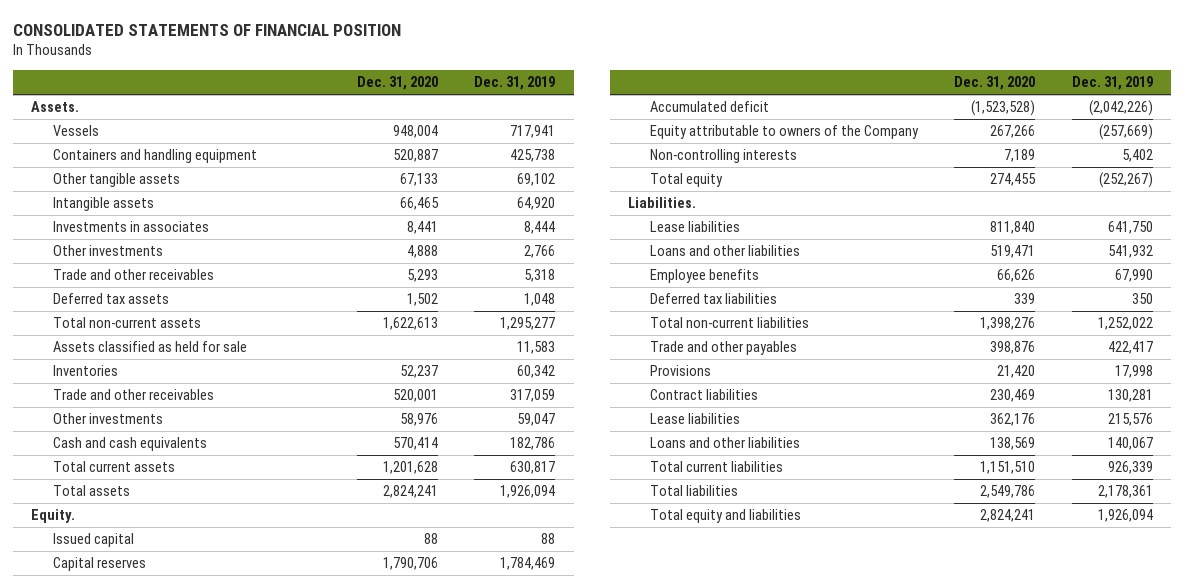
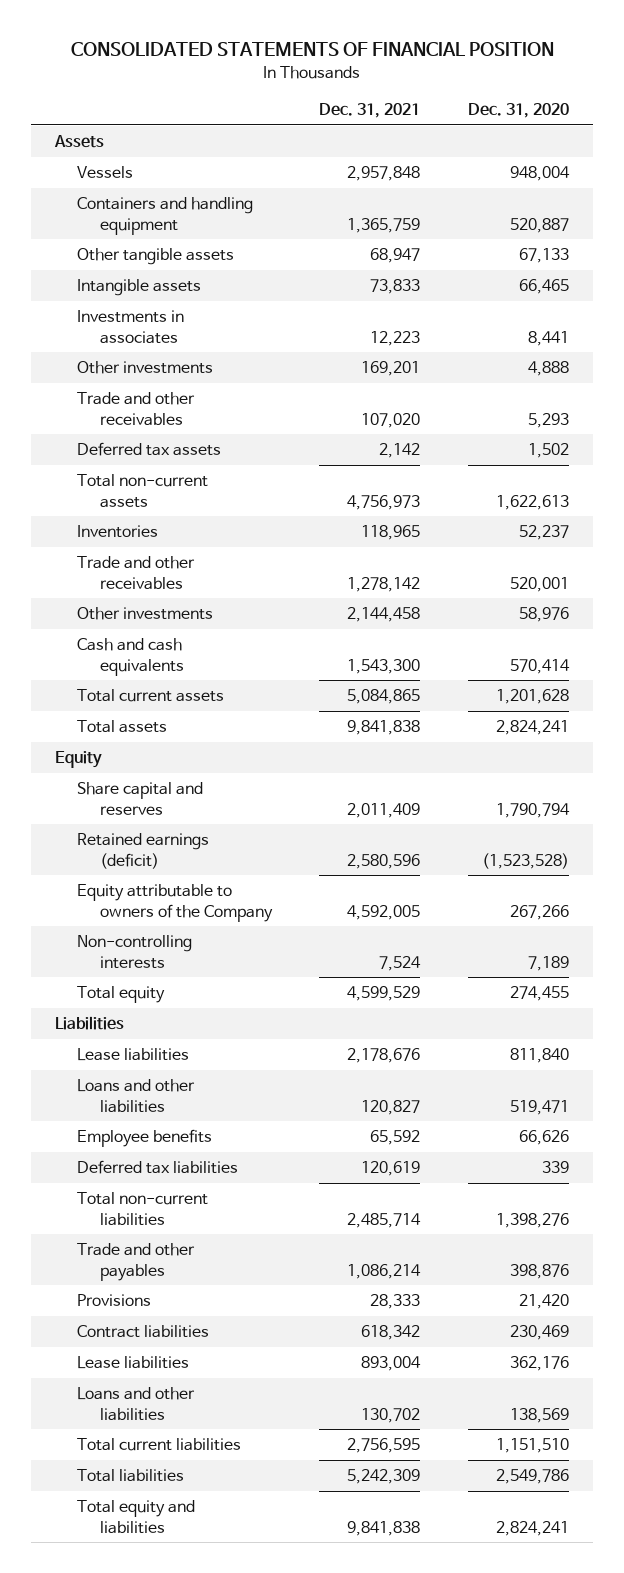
[474,76,556,91] Dec. 31, 2019 -> none
none -> [319,103,421,119] Dec. 31, 2021
[31,101,80,113] Assets. -> [53,135,104,149] Assets
[52,341,247,353] Assets classified as held for sale -> none
[52,533,134,548] Issued capital -> none
[31,509,76,524] Equity. -> [54,751,102,769] Equity
[52,557,146,572] Capital reserves -> [77,782,204,815] Share capital and reserves
[383,557,439,571] 1,790,706 -> [495,802,570,818] 1,790,794
[649,101,769,113] Accumulated deficit -> [77,833,210,869] Retained earnings (deficit)
[628,197,697,209] Liabilities. -> [54,1016,124,1031] Liabilities

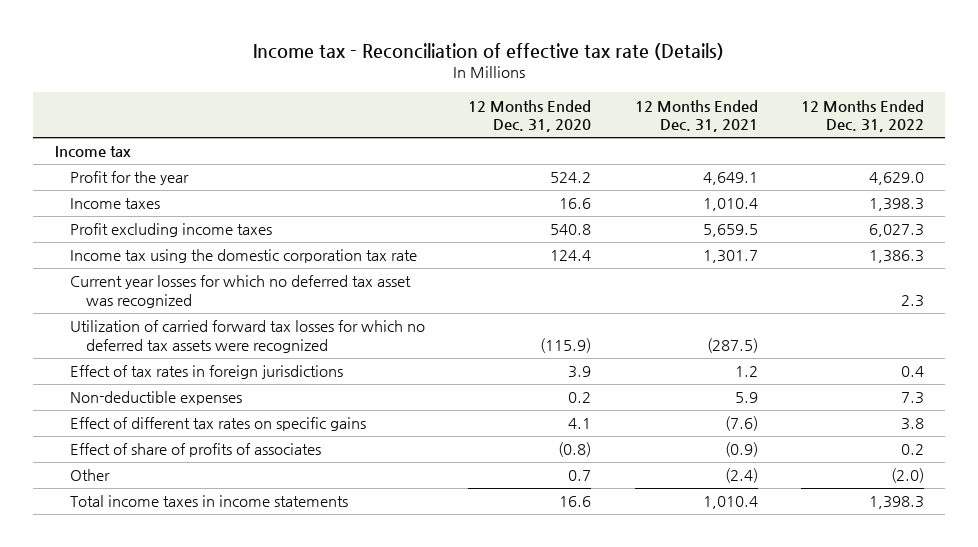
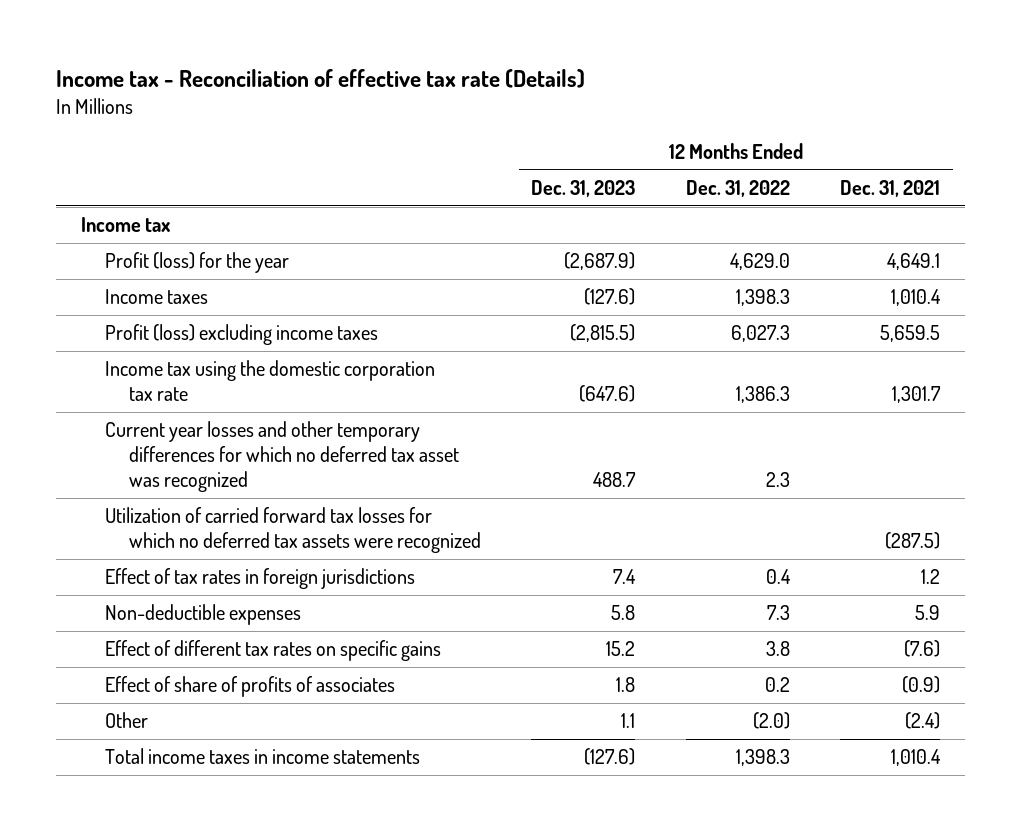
[468,99,592,133] 12 Months Ended Dec. 31, 2020 -> none
none -> [531,179,636,197] Dec. 31, 2023
[70,171,190,186] Profit for the year -> [105,252,290,274] Profit (loss) for the year
[70,223,273,238] Profit excluding income taxes -> [105,324,379,346] Profit (loss) excluding income taxes
[70,275,412,309] Current year losses for which no deferred tax asset was recognized -> [105,421,459,493] Current year losses and other temporary differences for which no deferred tax asset was recognized

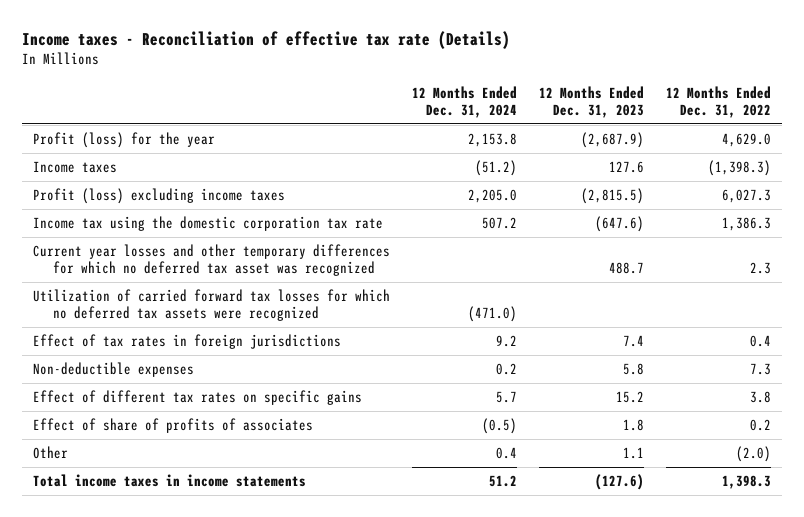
[56,69,586,89] Income tax - Reconciliation of effective tax rate (Details) -> [22,30,511,49] Income taxes - Reconciliation of effective tax rate (Details)
[840,179,941,197] Dec. 31, 2021 -> none
none -> [412,85,518,118] 12 Months Ended Dec. 31, 2024
[81,217,171,233] Income tax -> none
[584,288,636,306] (127.6) -> [609,160,645,173] 127.6
[735,289,790,307] 1,398.3 -> [708,159,772,176] (1,398.3)

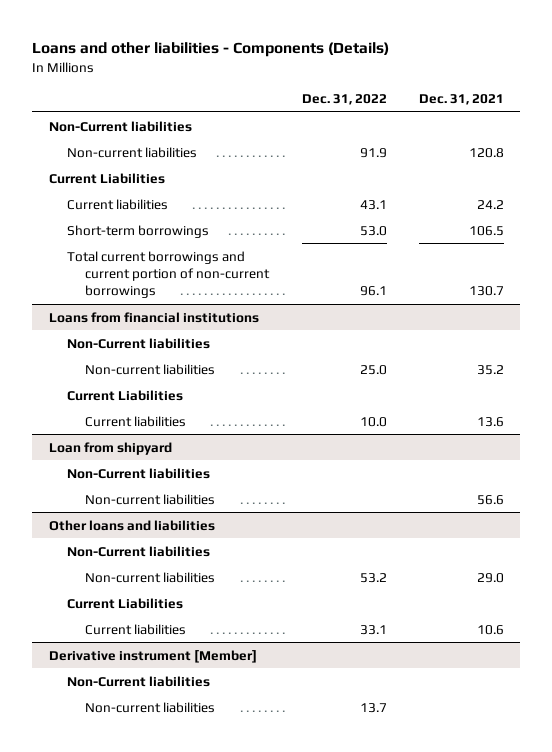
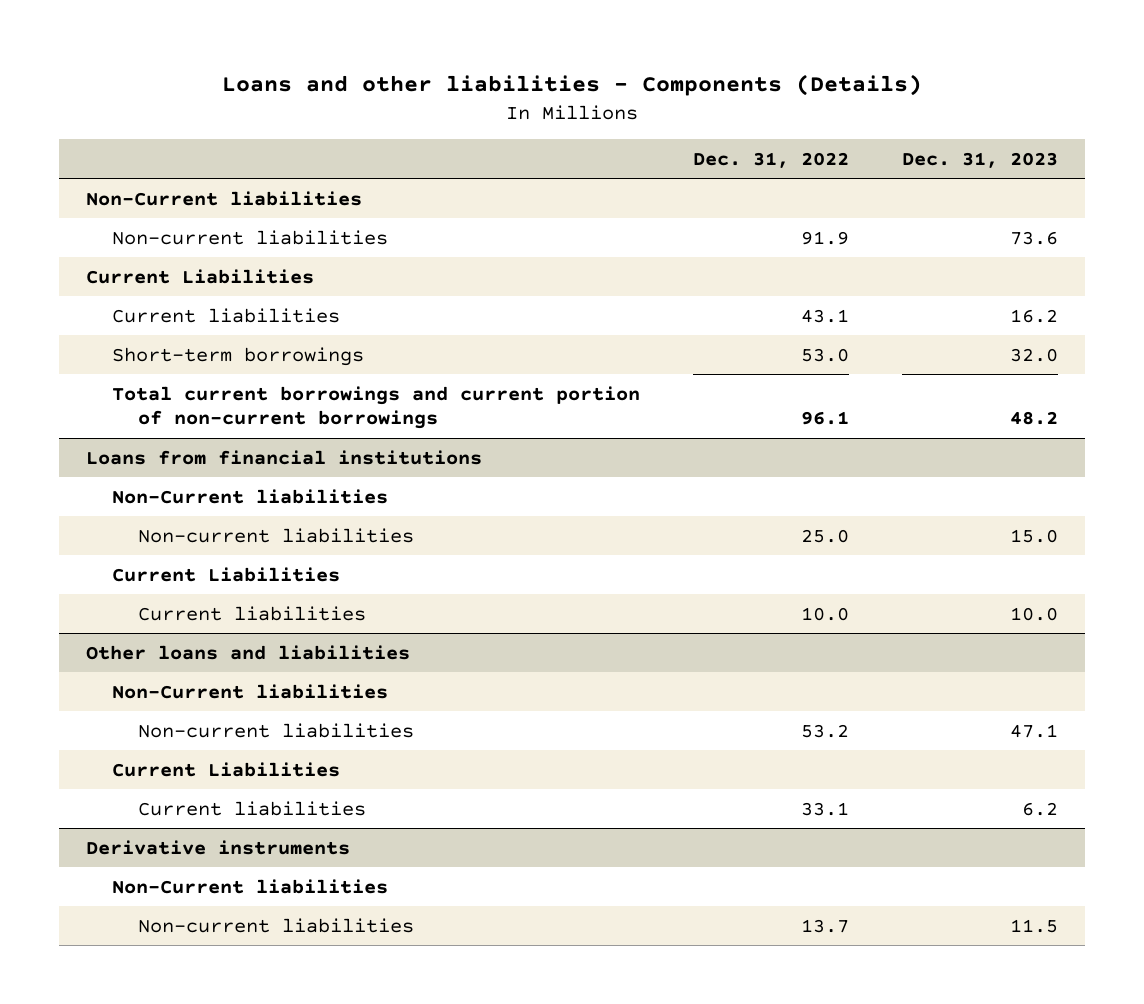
[418,93,504,105] Dec. 31, 2021 -> none
none -> [902,151,1059,168] Dec. 31, 2023
[48,441,172,455] Loan from shipyard -> none
[66,467,210,479] Non-Current liabilities -> none
[85,493,216,505] Non-current liabilities -> none
[48,649,257,663] Derivative instrument [Member] -> [85,839,350,855] Derivative instruments

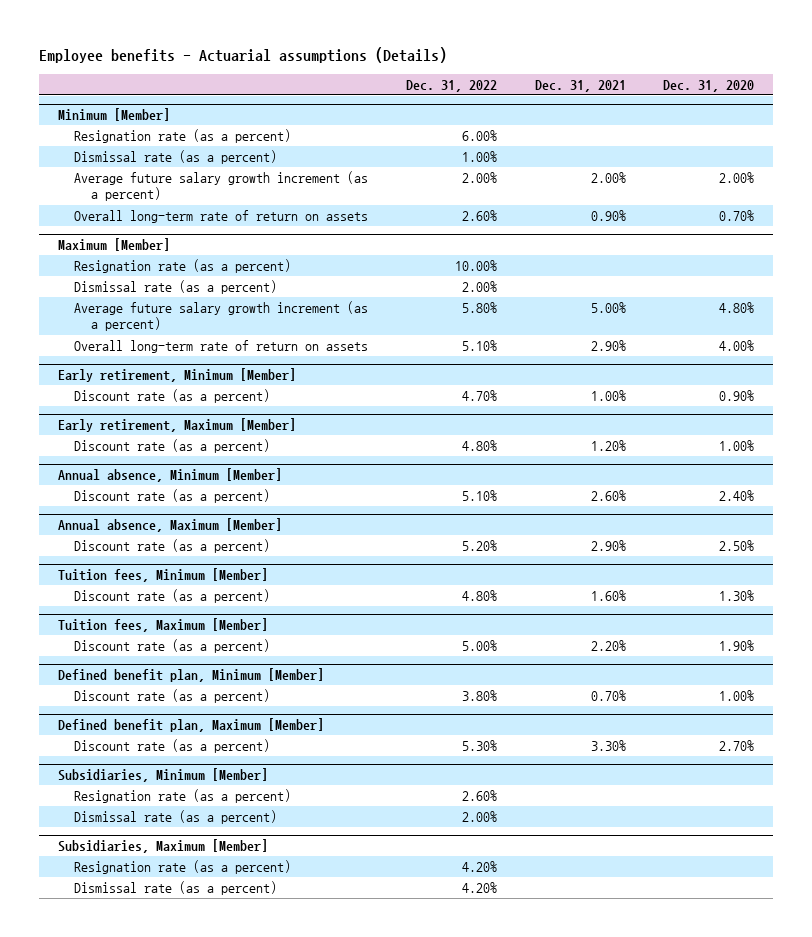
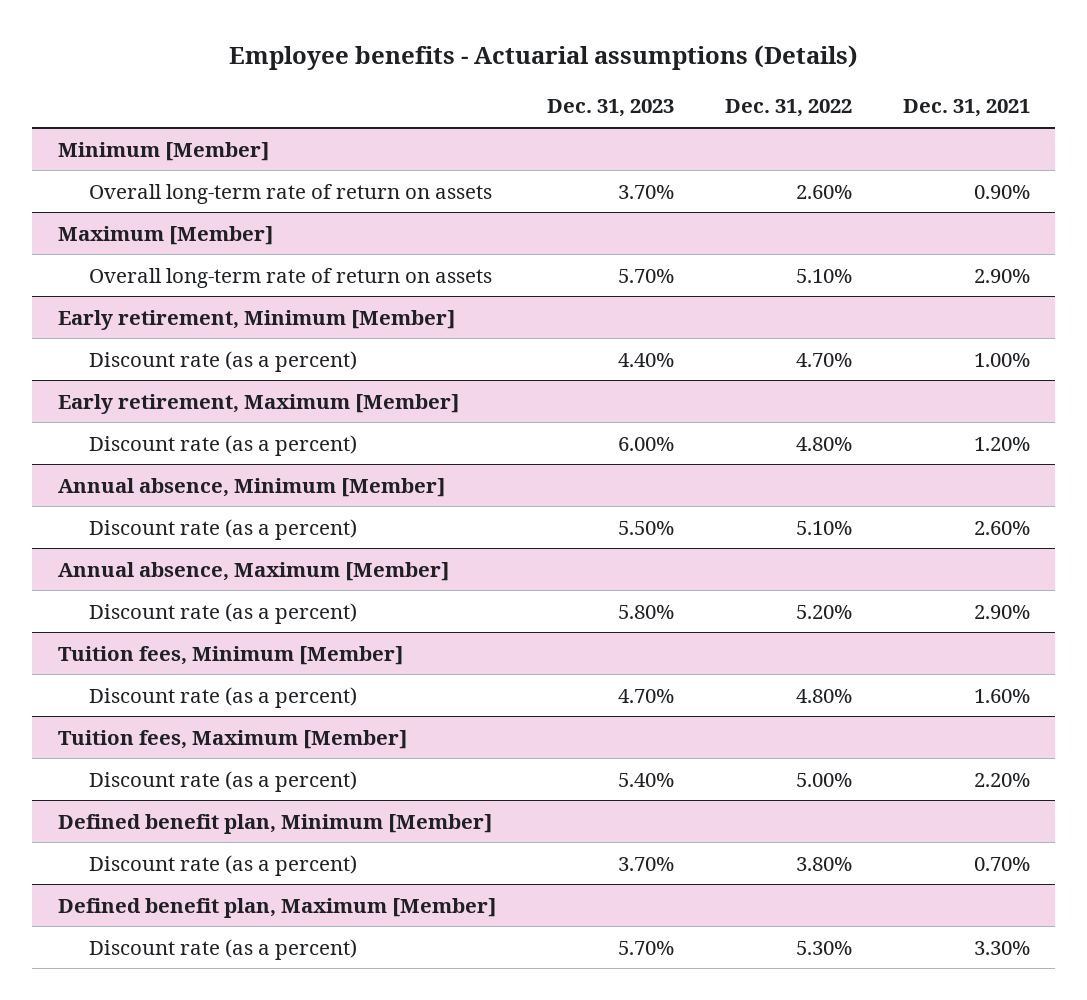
[663,79,755,92] Dec. 31, 2020 -> none
none -> [546,99,674,118] Dec. 31, 2023
[74,128,292,143] Resignation rate (as a percent) -> none
[74,149,278,164] Dismissal rate (as a percent) -> none
[74,170,369,202] Average future salary growth increment (as a percent) -> none
[74,258,292,273] Resignation rate (as a percent) -> none
[74,279,278,294] Dismissal rate (as a percent) -> none
[74,300,369,332] Average future salary growth increment (as a percent) -> none
[57,768,268,783] Subsidiaries, Minimum [Member] -> none
[74,788,292,803] Resignation rate (as a percent) -> none
[74,809,278,824] Dismissal rate (as a percent) -> none
[57,839,268,854] Subsidiaries, Maximum [Member] -> none
[74,859,292,874] Resignation rate (as a percent) -> none
[74,880,278,895] Dismissal rate (as a percent) -> none

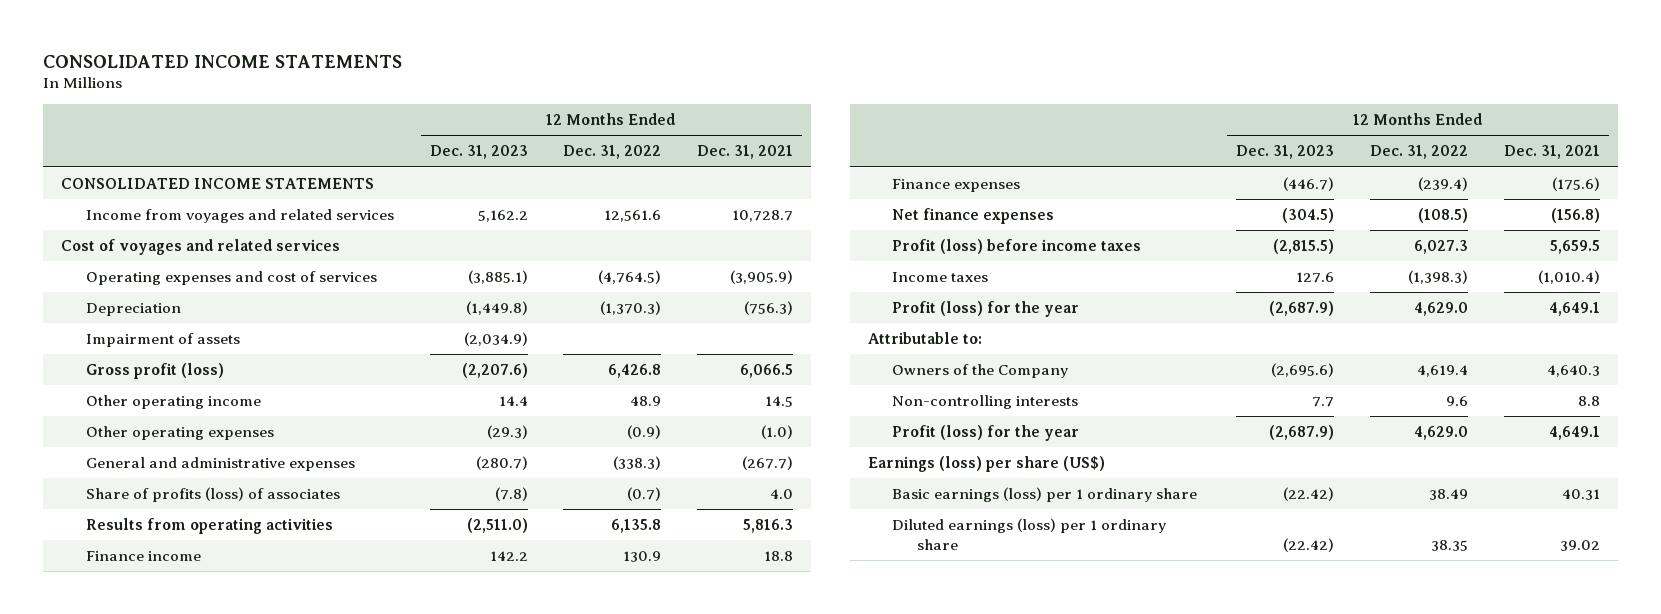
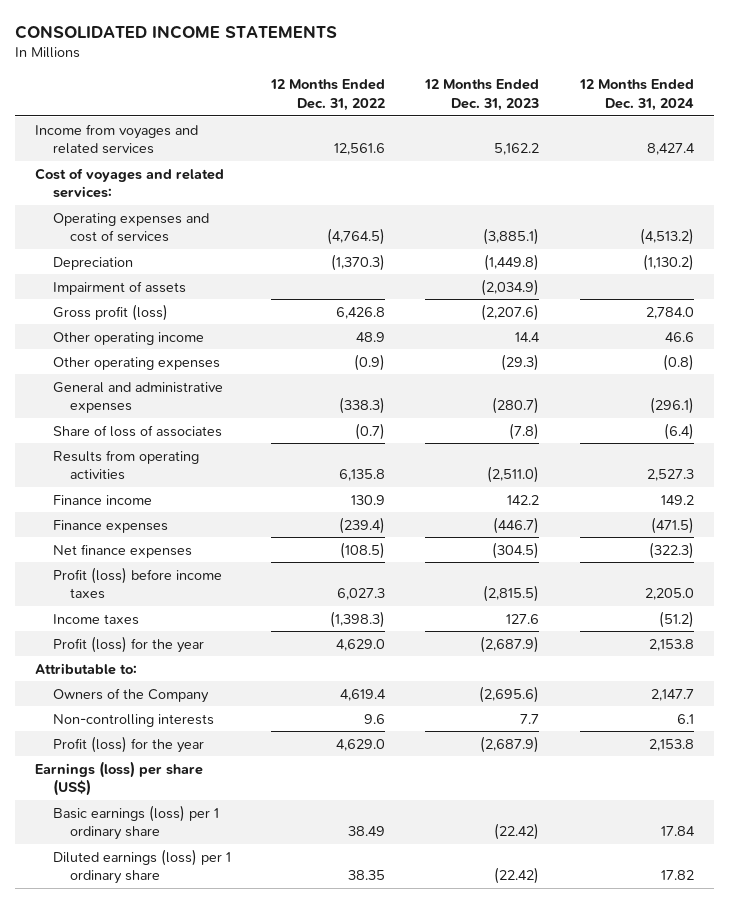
[697,145,794,160] Dec. 31, 2021 -> none
none -> [578,79,694,112] 12 Months Ended Dec. 31, 2024
[61,178,375,190] CONSOLIDATED INCOME STATEMENTS -> none
[61,239,341,256] Cost of voyages and related services -> [35,167,225,199] Cost of voyages and related services:
[85,487,340,503] Share of profits (loss) of associates -> [52,424,222,437] Share of loss of associates

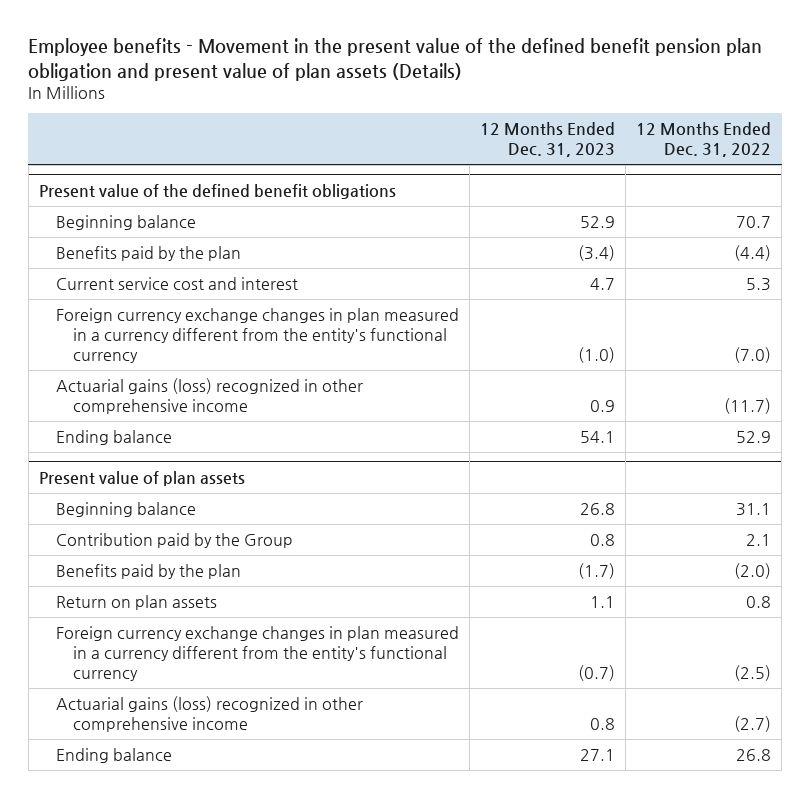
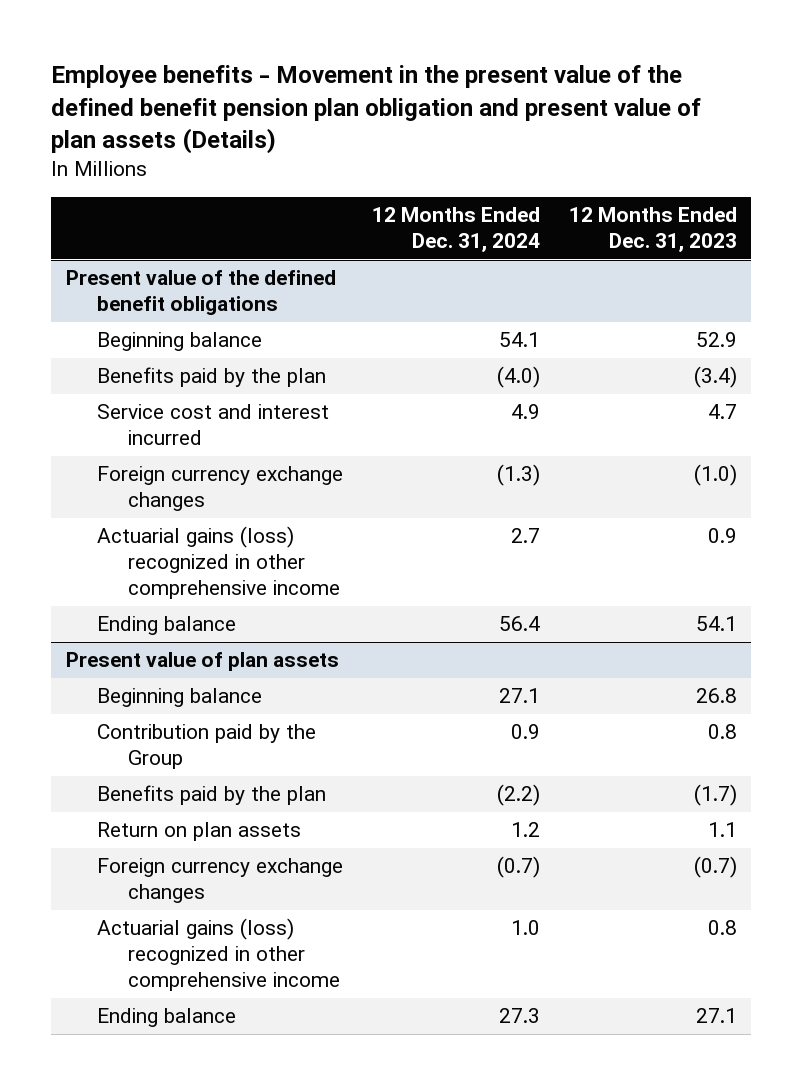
[636,122,772,158] 12 Months Ended Dec. 31, 2022 -> none
none -> [371,207,540,252] 12 Months Ended Dec. 31, 2024
[55,276,298,290] Current service cost and interest -> [96,404,329,446] Service cost and interest incurred
[55,307,459,363] Foreign currency exchange changes in plan measured in a currency different from the entity's functional currency -> [96,466,343,512] Foreign currency exchange changes
[55,625,459,681] Foreign currency exchange changes in plan measured in a currency different from the entity's functional currency -> [96,858,343,904] Foreign currency exchange changes

